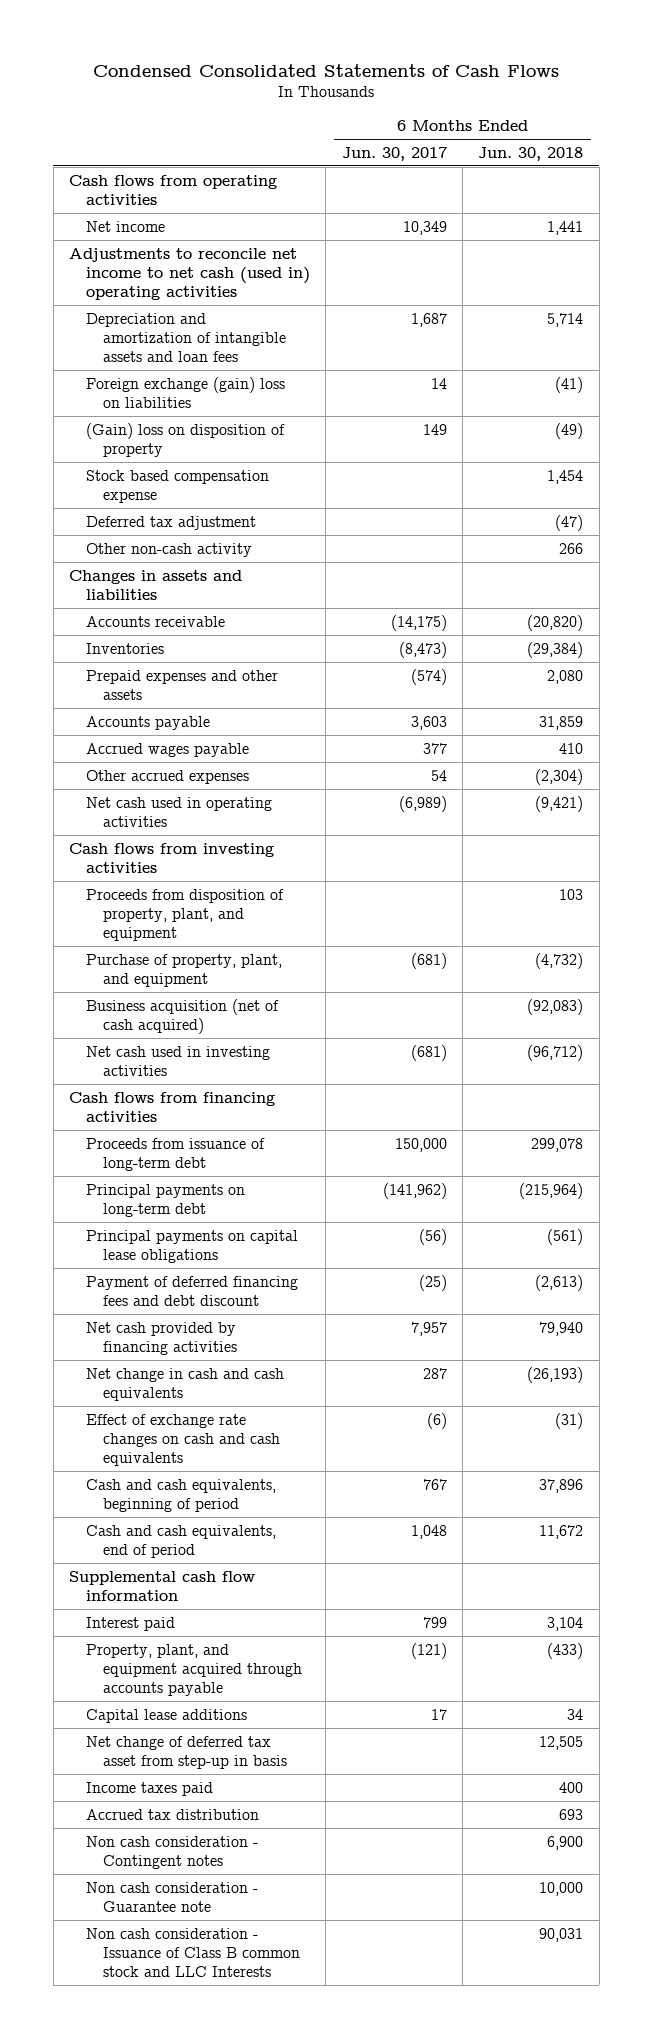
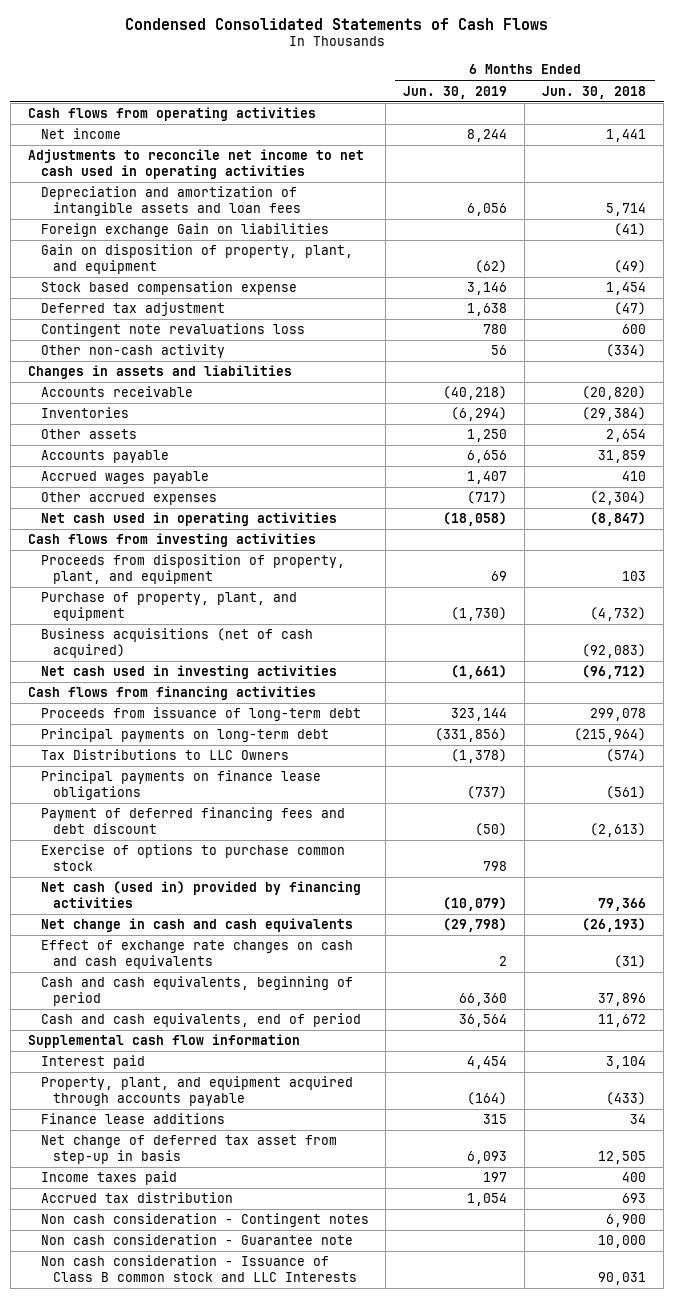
[341,146,447,161] Jun. 30, 2017 -> none
none -> [403,85,508,99] Jun. 30, 2019
[68,247,311,300] Adjustments to reconcile net income to net cash (used in) operating activities -> [27,149,364,179] Adjustments to reconcile net income to net cash used in operating activities
[86,376,286,408] Foreign exchange (gain) loss on liabilities -> [40,223,329,238] Foreign exchange Gain on liabilities
[86,422,286,457] (Gain) loss on disposition of property -> [40,244,353,274] Gain on disposition of property, plant, and equipment
none -> [40,323,305,338] Contingent note revaluations loss
[559,542,584,554] 266 -> [606,344,647,358] (334)
[86,669,279,700] Prepaid expenses and other assets -> none
none -> [40,429,137,440] Other assets
[535,795,584,812] (9,421) -> [590,512,647,527] (8,847)
[86,998,280,1034] Business acquisition (net of cash acquired) -> [40,628,313,658] Business acquisitions (net of cash acquired)
none -> [40,749,289,761] Tax Distributions to LLC Owners
[86,1229,299,1263] Principal payments on capital lease obligations -> [40,770,321,800] Principal payments on finance lease obligations
none -> [40,844,345,871] Exercise of options to purchase common stock
[86,1321,238,1355] Net cash provided by financing activities -> [40,881,361,908] Net cash (used in) provided by financing activities
[539,1321,584,1336] 79,940 -> [598,897,647,911] 79,366
[86,1708,248,1723] Capital lease additions -> [40,1113,225,1125] Finance lease additions

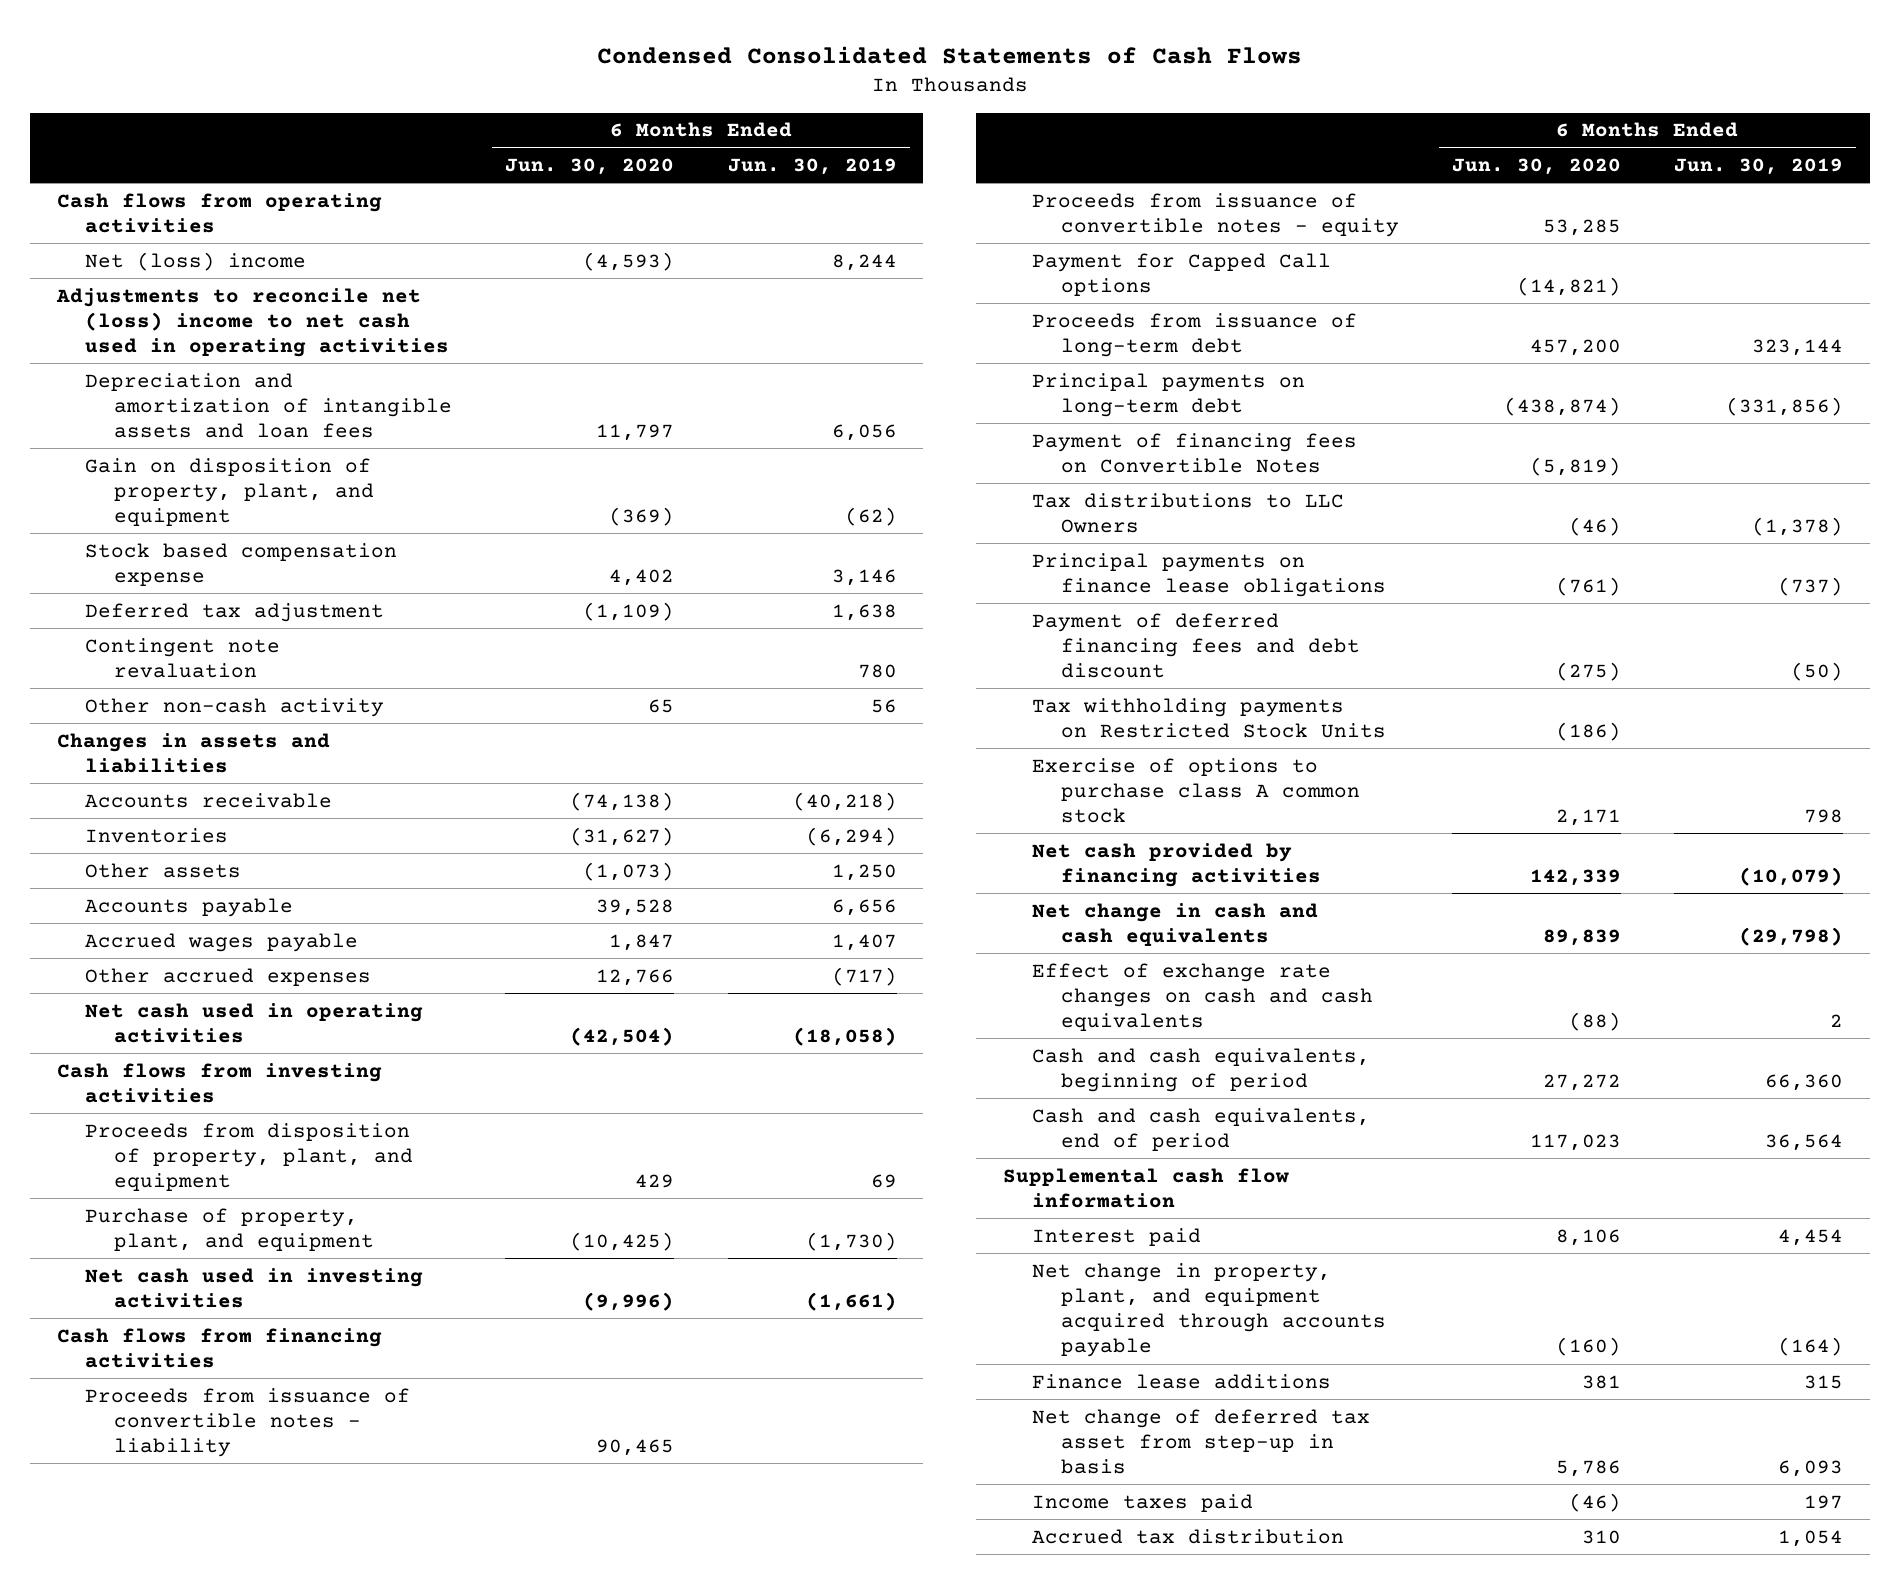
[542,85,647,99] Jun. 30, 2018 -> none
none -> [505,158,675,176] Jun. 30, 2020
[40,128,121,140] Net income -> [85,251,307,271] Net (loss) income
[27,149,364,179] Adjustments to reconcile net income to net cash used in operating activities -> [55,287,450,358] Adjustments to reconcile net (loss) income to net cash used in operating activities
[40,223,329,238] Foreign exchange Gain on liabilities -> none
[40,323,305,338] Contingent note revaluations loss -> [85,637,281,678] Contingent note revaluation
[40,628,313,658] Business acquisitions (net of cash acquired) -> none
none -> [85,1387,411,1458] Proceeds from issuance of convertible notes - liability
none -> [1031,192,1399,237] Proceeds from issuance of convertible notes - equity
none -> [1031,252,1331,296] Payment for Capped Call options
none -> [1031,432,1357,473] Payment of financing fees on Convertible Notes
[40,749,289,761] Tax Distributions to LLC Owners -> [1031,492,1344,533] Tax distributions to LLC Owners
none -> [1031,697,1386,738] Tax withholding payments on Restricted Stock Units
[40,844,345,871] Exercise of options to purchase common stock -> [1031,757,1360,824] Exercise of options to purchase class A common stock
[40,881,361,908] Net cash (used in) provided by financing activities -> [1031,842,1321,887] Net cash provided by financing activities
[40,1076,353,1106] Property, plant, and equipment acquired through accounts payable -> [1031,1262,1386,1358] Net change in property, plant, and equipment acquired through accounts payable
[40,1213,369,1228] Non cash consideration - Contingent notes -> none
[40,1234,353,1246] Non cash consideration - Guarantee note -> none
[40,1255,358,1282] Non cash consideration - Issuance of Class B common stock and LLC Interests -> none

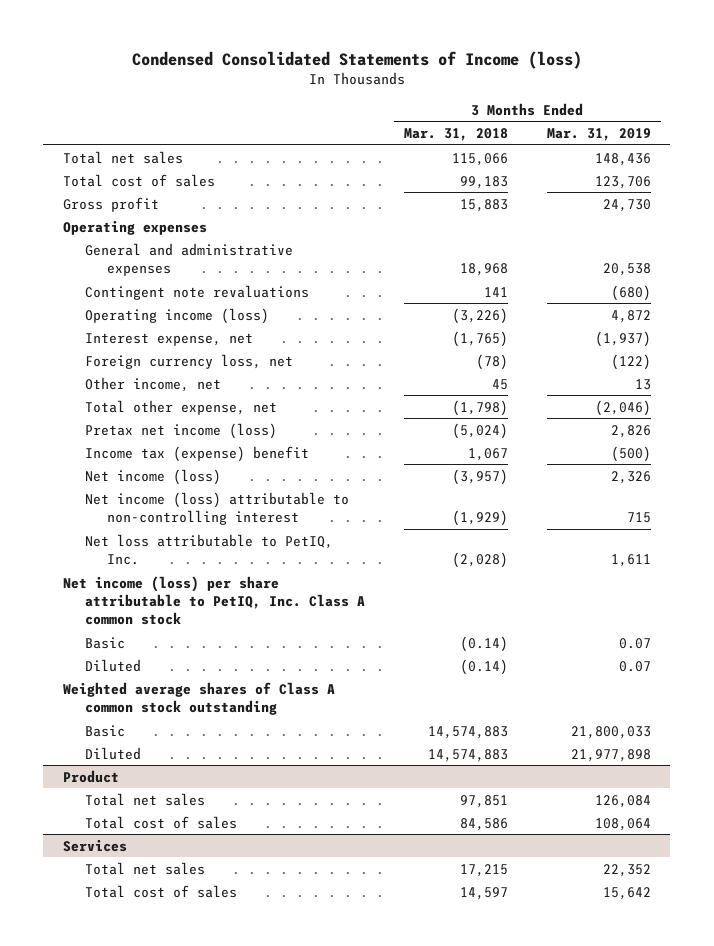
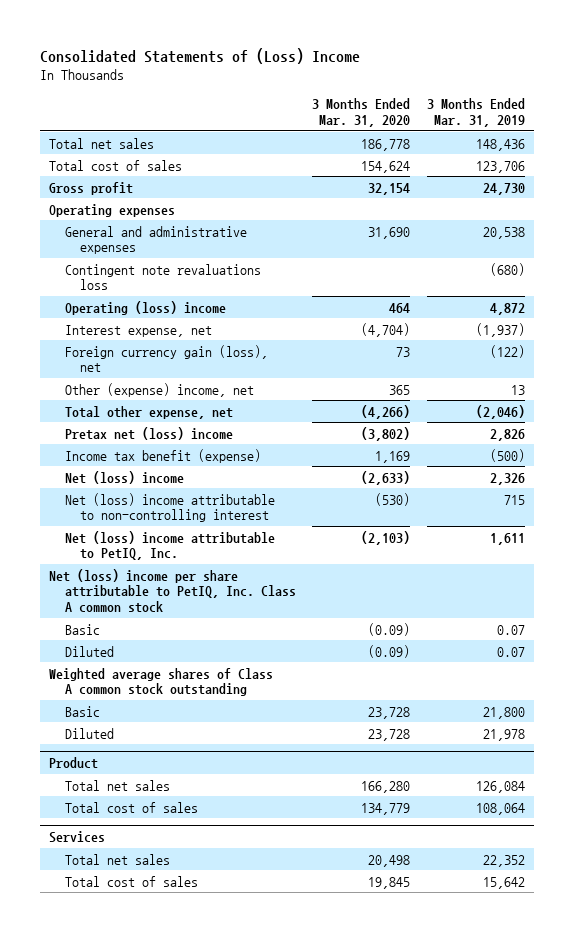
[131,51,582,70] Condensed Consolidated Statements of Income (loss) -> [40,48,361,65] Consolidated Statements of (Loss) Income
[403,128,508,142] Mar. 31, 2018 -> none
none -> [312,98,411,128] 3 Months Ended Mar. 31, 2020
[84,284,309,300] Contingent note revaluations -> [64,263,261,291] Contingent note revaluations loss
[84,307,269,324] Operating income (loss) -> [64,300,226,315] Operating (loss) income
[84,353,293,369] Foreign currency loss, net -> [64,344,268,373] Foreign currency gain (loss), net
[84,376,221,392] Other income, net -> [64,382,254,397] Other (expense) income, net
[84,422,277,439] Pretax net income (loss) -> [64,426,233,440] Pretax net (loss) income
[84,445,309,462] Income tax (expense) benefit -> [64,448,261,463] Income tax benefit (expense)
[84,468,221,485] Net income (loss) -> [64,470,184,484] Net (loss) income
[84,491,349,525] Net income (loss) attributable to non-controlling interest -> [64,492,275,523] Net (loss) income attributable to non-controlling interest
[84,533,333,565] Net loss attributable to PetIQ, Inc. -> [64,530,275,561] Net (loss) income attributable to PetIQ, Inc.
[62,575,365,626] Net income (loss) per share attributable to PetIQ, Inc. Class A common stock -> [48,568,296,614] Net (loss) income per share attributable to PetIQ, Inc. Class A common stock
[570,725,651,739] 21,800,033 -> [483,706,526,719] 21,800
[570,748,651,762] 21,977,898 -> [483,728,526,741] 21,978

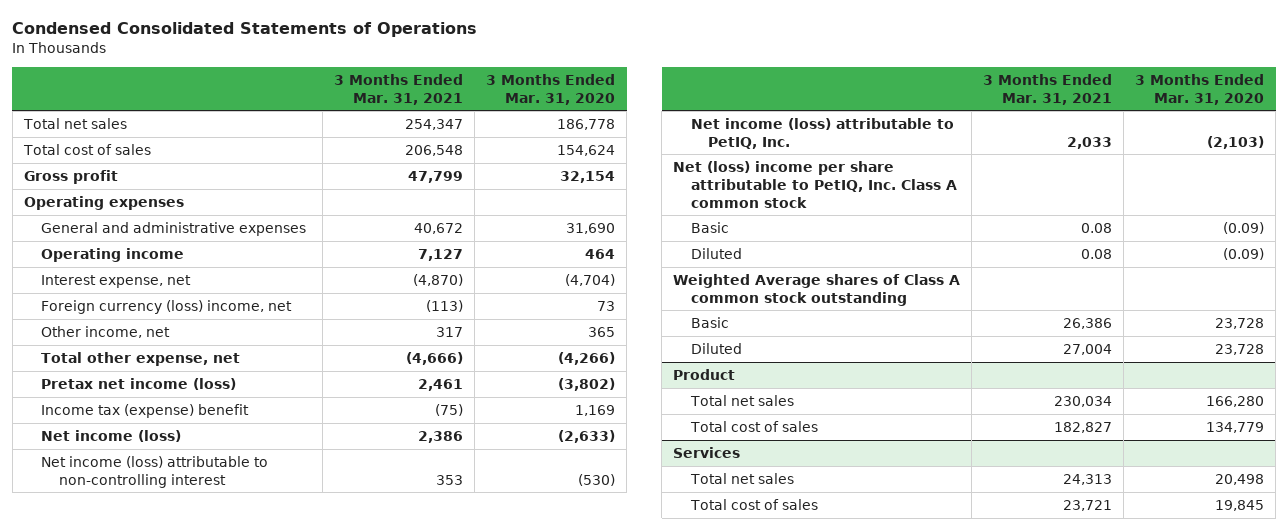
[40,48,361,65] Consolidated Statements of (Loss) Income -> [12,22,478,38] Condensed Consolidated Statements of Operations
[427,98,526,128] 3 Months Ended Mar. 31, 2019 -> none
none -> [334,73,464,105] 3 Months Ended Mar. 31, 2021
[64,263,261,291] Contingent note revaluations loss -> none
[64,300,226,315] Operating (loss) income -> [41,247,185,262] Operating income
[64,344,268,373] Foreign currency gain (loss), net -> [41,299,293,314] Foreign currency (loss) income, net
[64,382,254,397] Other (expense) income, net -> [41,325,171,338] Other income, net
[64,426,233,440] Pretax net (loss) income -> [41,377,237,390] Pretax net income (loss)
[64,448,261,463] Income tax benefit (expense) -> [41,403,250,418] Income tax (expense) benefit
[64,470,184,484] Net (loss) income -> [41,429,182,442] Net income (loss)
[64,492,275,523] Net (loss) income attributable to non-controlling interest -> [41,455,269,488] Net income (loss) attributable to non-controlling interest
[64,530,275,561] Net (loss) income attributable to PetIQ, Inc. -> [690,117,954,149] Net income (loss) attributable to PetIQ, Inc.
[48,667,273,697] Weighted average shares of Class A common stock outstanding -> [673,273,961,306] Weighted Average shares of Class A common stock outstanding

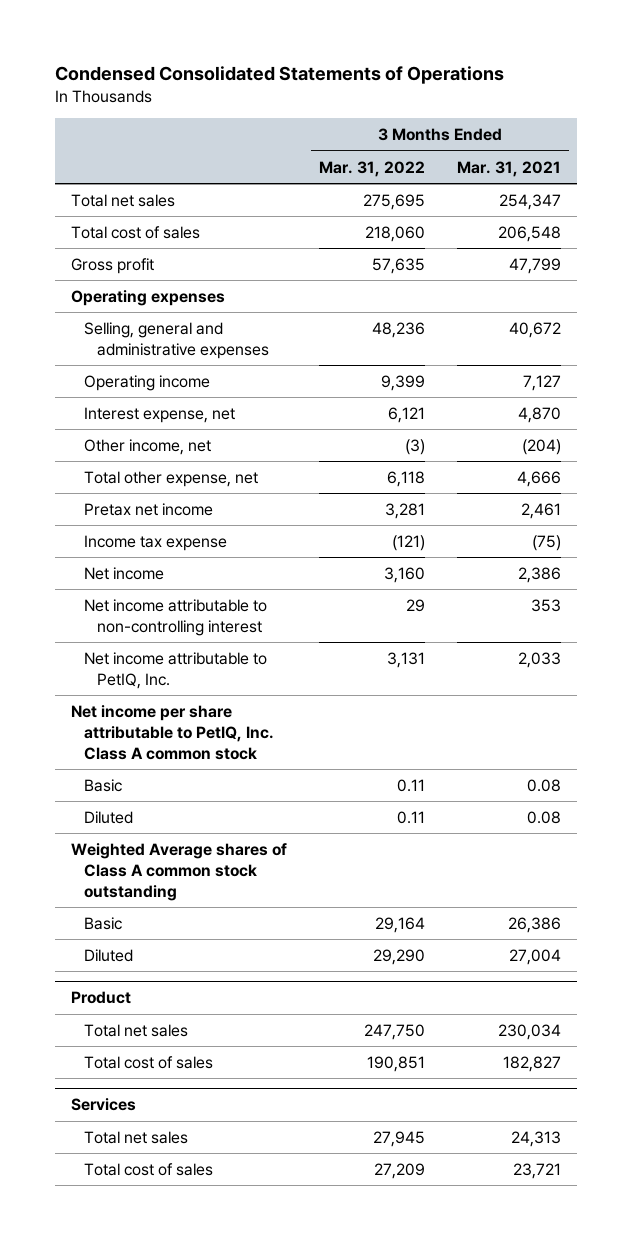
[486,73,616,105] 3 Months Ended Mar. 31, 2020 -> none
none -> [319,160,426,177] Mar. 31, 2022
[41,221,307,236] General and administrative expenses -> [84,321,270,359] Selling, general and administrative expenses
[41,299,293,314] Foreign currency (loss) income, net -> none
[413,273,464,286] (4,870) -> [517,406,561,423] 4,870
[436,326,464,337] 317 -> [521,438,561,455] (204)
[406,351,464,365] (4,666) -> [516,470,561,487] 4,666
[41,377,237,390] Pretax net income (loss) -> [84,502,214,516] Pretax net income
[41,403,250,418] Income tax (expense) benefit -> [84,534,228,551] Income tax expense
[41,429,182,442] Net income (loss) -> [84,566,165,580] Net income
[41,455,269,488] Net income (loss) attributable to non-controlling interest -> [84,598,268,636] Net income attributable to non-controlling interest
[690,117,954,149] Net income (loss) attributable to PetIQ, Inc. -> [84,651,268,689] Net income attributable to PetIQ, Inc.
[673,160,957,208] Net (loss) income per share attributable to PetIQ, Inc. Class A common stock -> [71,704,275,760] Net income per share attributable to PetIQ, Inc. Class A common stock

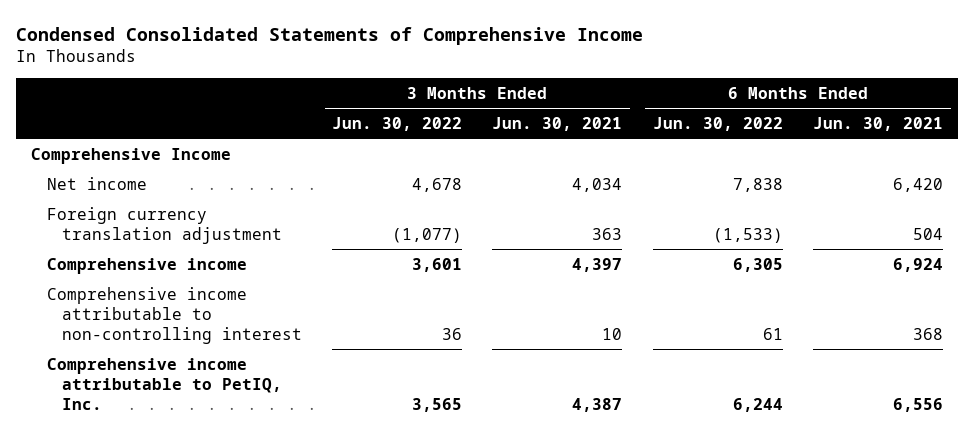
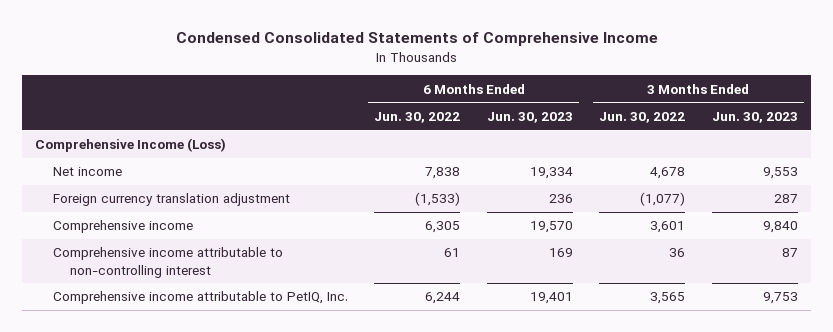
[492,116,623,131] Jun. 30, 2021 -> none
[813,116,944,131] Jun. 30, 2021 -> none
none -> [486,111,573,123] Jun. 30, 2023
none -> [711,111,798,123] Jun. 30, 2023
[31,147,232,164] Comprehensive Income -> [35,138,227,153] Comprehensive Income (Loss)

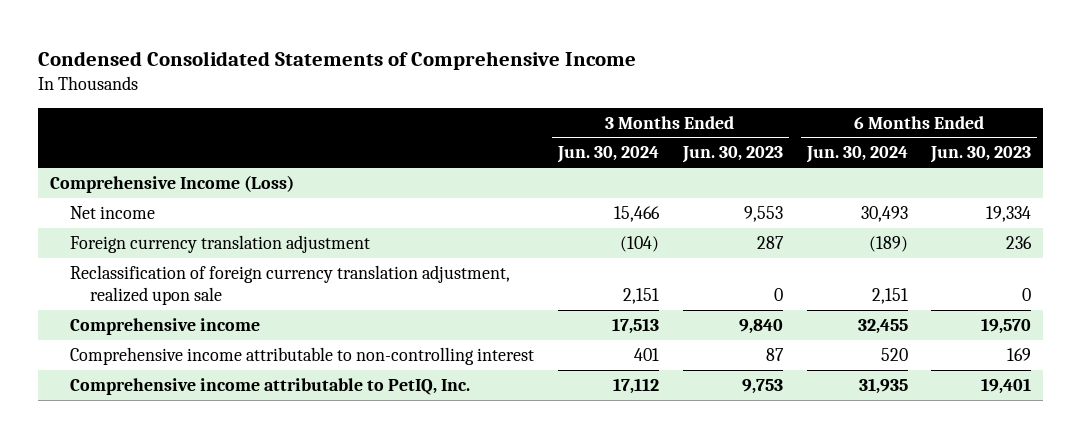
[374,111,461,123] Jun. 30, 2022 -> none
[599,111,686,123] Jun. 30, 2022 -> none
none -> [556,146,659,164] Jun. 30, 2024
none -> [805,146,908,164] Jun. 30, 2024
none -> [70,264,511,306] Reclassification of foreign currency translation adjustment, realized upon sale

